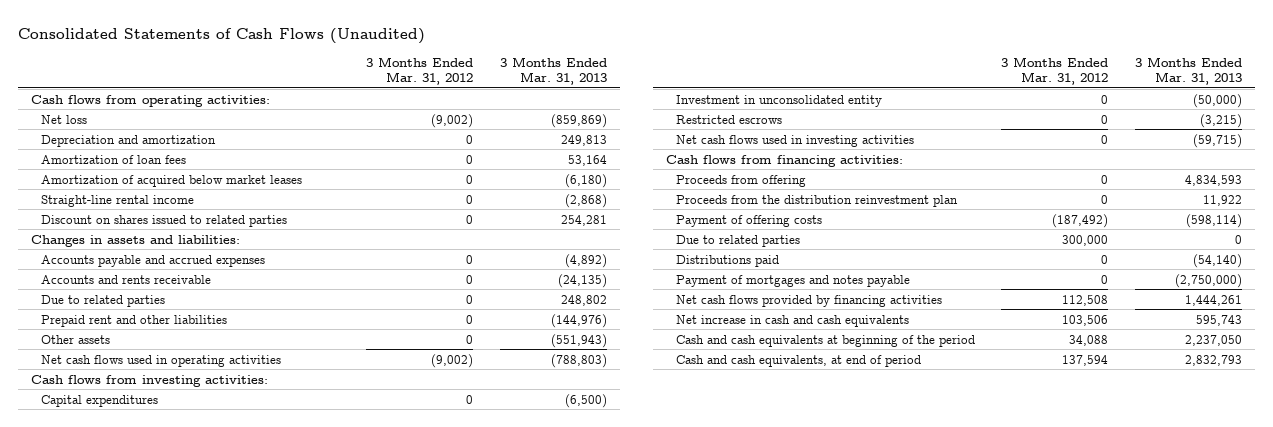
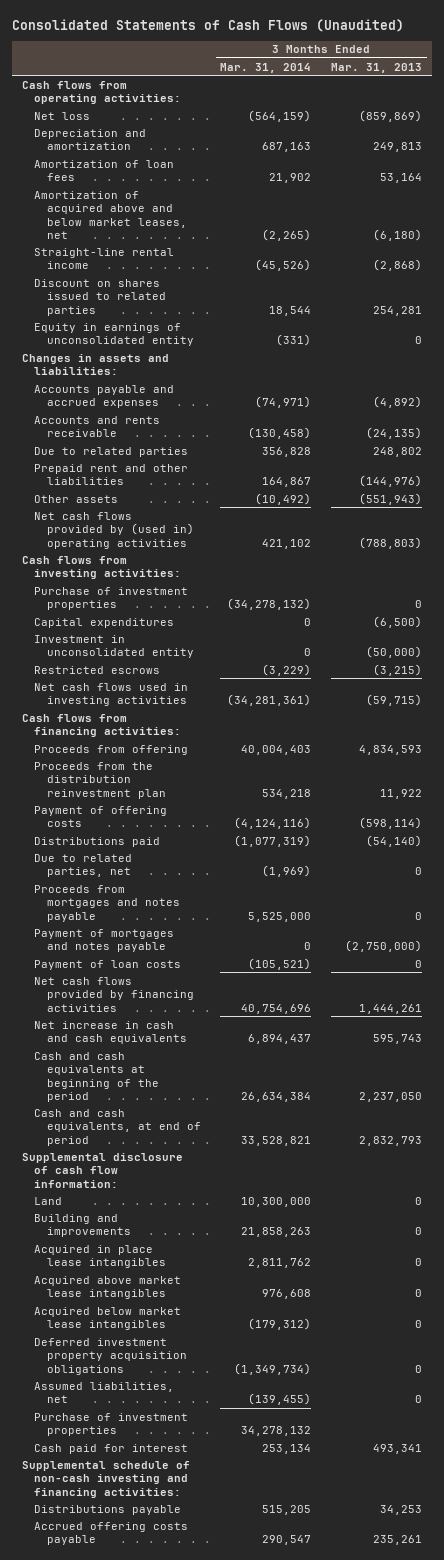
[366,56,474,86] 3 Months Ended Mar. 31, 2012 -> none
none -> [220,62,312,73] Mar. 31, 2014
[41,174,303,187] Amortization of acquired below market leases -> [34,190,187,239] Amortization of acquired above and below market leases, net
none -> [34,322,194,347] Equity in earnings of unconsolidated entity
[41,354,282,367] Net cash flows used in operating activities -> [34,511,194,549] Net cash flows provided by (used in) operating activities
none -> [34,586,189,611] Purchase of investment properties
[676,234,801,247] Due to related parties -> none
none -> [34,853,133,878] Due to related parties, net
none -> [34,884,180,922] Proceeds from mortgages and notes payable
none -> [34,959,182,970] Payment of loan costs
none -> [21,1152,183,1188] Supplemental disclosure of cash flow information:
none -> [34,1196,63,1205] Land
none -> [34,1213,131,1238] Building and improvements
none -> [34,1244,166,1269] Acquired in place lease intangibles
none -> [34,1275,182,1300] Acquired above market lease intangibles
none -> [34,1306,182,1331] Acquired below market lease intangibles
none -> [34,1337,187,1375] Deferred investment property acquisition obligations
none -> [34,1381,175,1404] Assumed liabilities, net
none -> [34,1412,189,1437] Purchase of investment properties
none -> [34,1443,189,1454] Cash paid for interest
none -> [21,1460,190,1498] Supplemental schedule of non-cash investing and financing activities:
none -> [34,1504,182,1515] Distributions payable
none -> [34,1521,189,1546] Accrued offering costs payable

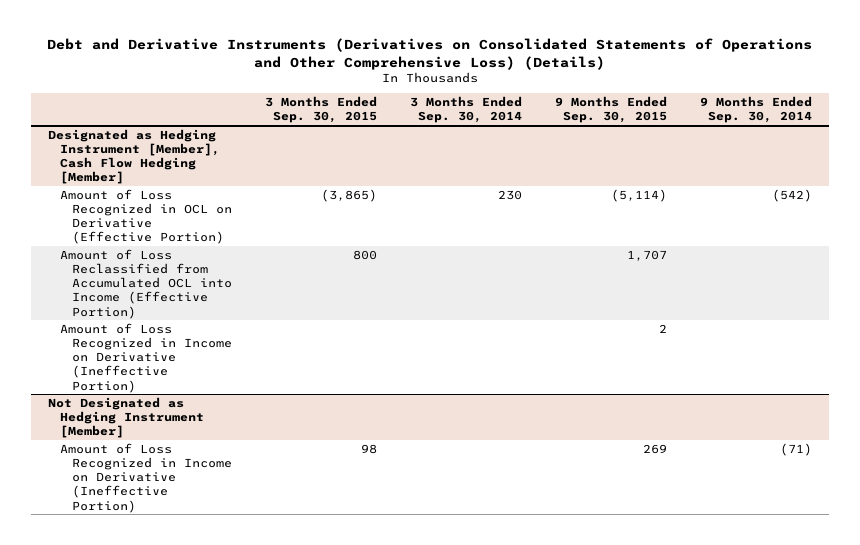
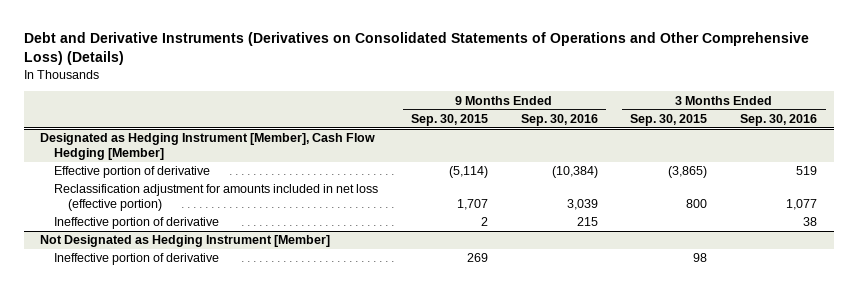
[410,96,523,124] 3 Months Ended Sep. 30, 2014 -> none
[700,96,813,124] 9 Months Ended Sep. 30, 2014 -> none
none -> [520,114,598,127] Sep. 30, 2016
none -> [740,114,818,127] Sep. 30, 2016
[59,188,233,245] Amount of Loss Recognized in OCL on Derivative (Effective Portion) -> [54,166,211,179] Effective portion of derivative
[59,248,233,319] Amount of Loss Reclassified from Accumulated OCL into Income (Effective Portion) -> [54,184,379,212] Reclassification adjustment for amounts included in net loss (effective portion)
[59,322,233,393] Amount of Loss Recognized in Income on Derivative (Ineffective Portion) -> [54,217,220,230] Ineffective portion of derivative
[59,442,233,513] Amount of Loss Recognized in Income on Derivative (Ineffective Portion) -> [54,253,220,266] Ineffective portion of derivative

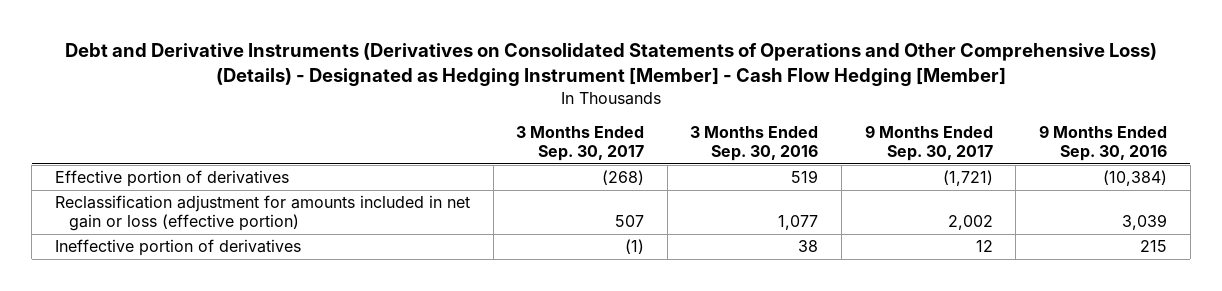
[23,32,809,66] Debt and Derivative Instruments (Derivatives on Consolidated Statements of Operations and Other Comprehensive Loss) (Details) -> [64,42,1157,86] Debt and Derivative Instruments (Derivatives on Consolidated Statements of Operations and Other Comprehensive Loss) (Details) - Designated as Hedging Instrument [Member] - Cash Flow Hedging [Member]
[410,114,488,127] Sep. 30, 2015 -> none
[630,114,708,127] Sep. 30, 2015 -> none
none -> [516,126,645,162] 3 Months Ended Sep. 30, 2017
none -> [864,125,993,162] 9 Months Ended Sep. 30, 2017
[40,133,376,161] Designated as Hedging Instrument [Member], Cash Flow Hedging [Member] -> none
[40,235,331,248] Not Designated as Hedging Instrument [Member] -> none
[54,253,220,266] Ineffective portion of derivative -> none
[54,166,211,179] Effective portion of derivative -> [54,170,289,188] Effective portion of derivatives
[54,184,379,212] Reclassification adjustment for amounts included in net loss (effective portion) -> [54,195,470,232] Reclassification adjustment for amounts included in net gain or loss (effective portion)
[54,217,220,230] Ineffective portion of derivative -> [54,239,301,257] Ineffective portion of derivatives

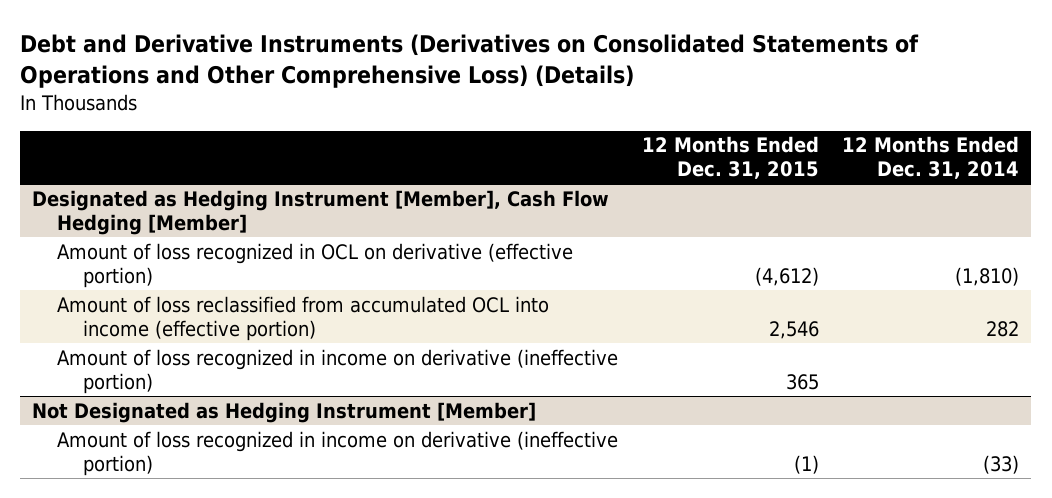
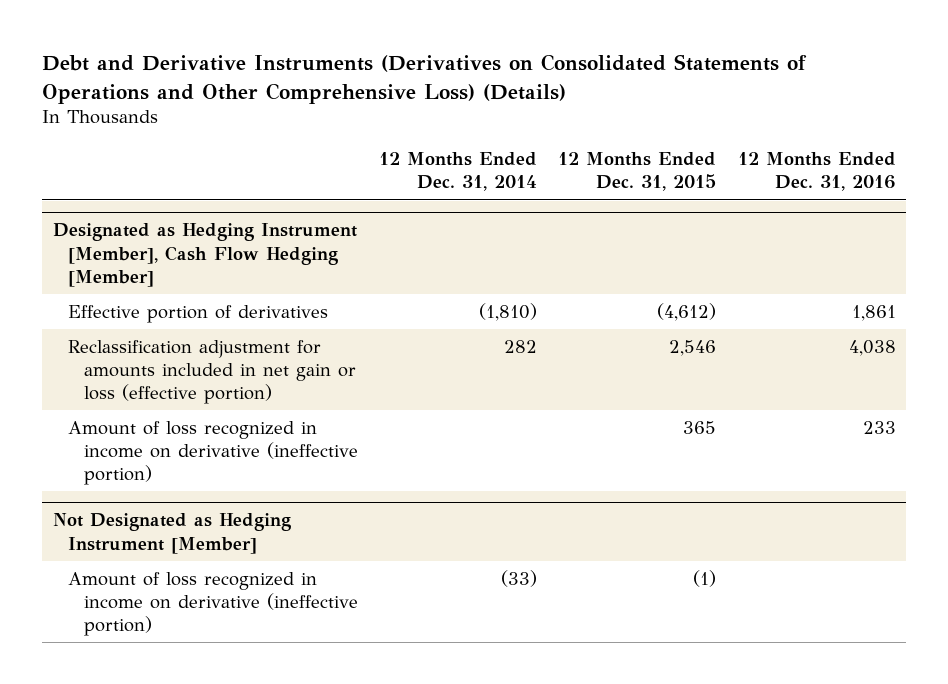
none -> [737,152,896,192] 12 Months Ended Dec. 31, 2016
[57,242,574,288] Amount of loss recognized in OCL on derivative (effective portion) -> [68,304,329,323] Effective portion of derivatives
[57,295,550,341] Amount of loss reclassified from accumulated OCL into income (effective portion) -> [68,339,356,405] Reclassification adjustment for amounts included in net gain or loss (effective portion)

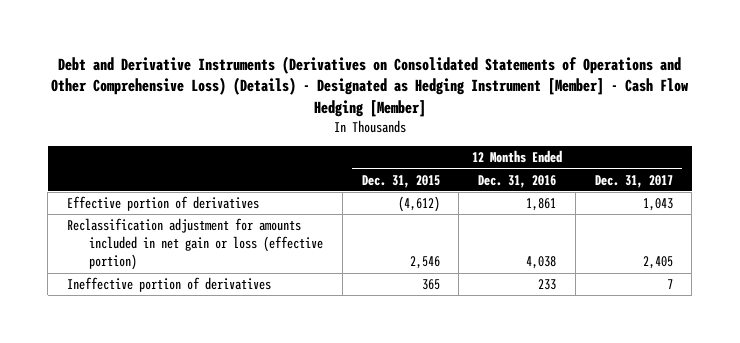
[41,54,807,104] Debt and Derivative Instruments (Derivatives on Consolidated Statements of Operations and Other Comprehensive Loss) (Details) -> [50,55,689,118] Debt and Derivative Instruments (Derivatives on Consolidated Statements of Operations and Other Comprehensive Loss) (Details) - Designated as Hedging Instrument [Member] - Cash Flow Hedging [Member]
[379,152,538,192] 12 Months Ended Dec. 31, 2014 -> none
none -> [594,174,673,188] Dec. 31, 2017
[52,223,357,287] Designated as Hedging Instrument [Member], Cash Flow Hedging [Member] -> none
[52,513,291,554] Not Designated as Hedging Instrument [Member] -> none
[68,571,358,637] Amount of loss recognized in income on derivative (ineffective portion) -> none
[68,420,358,486] Amount of loss recognized in income on derivative (ineffective portion) -> [66,277,271,293] Ineffective portion of derivatives

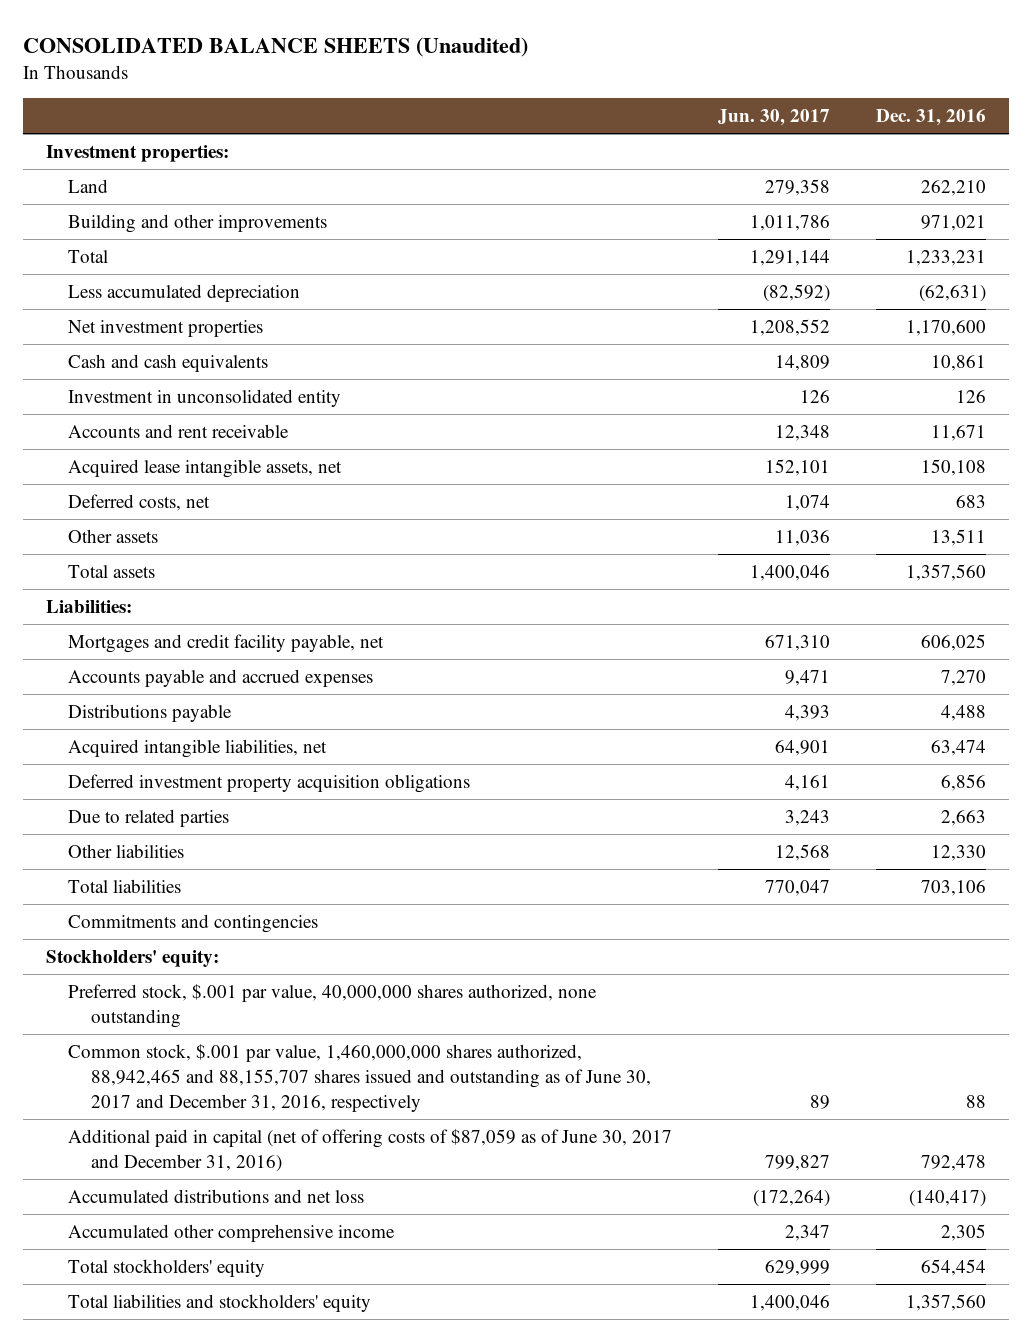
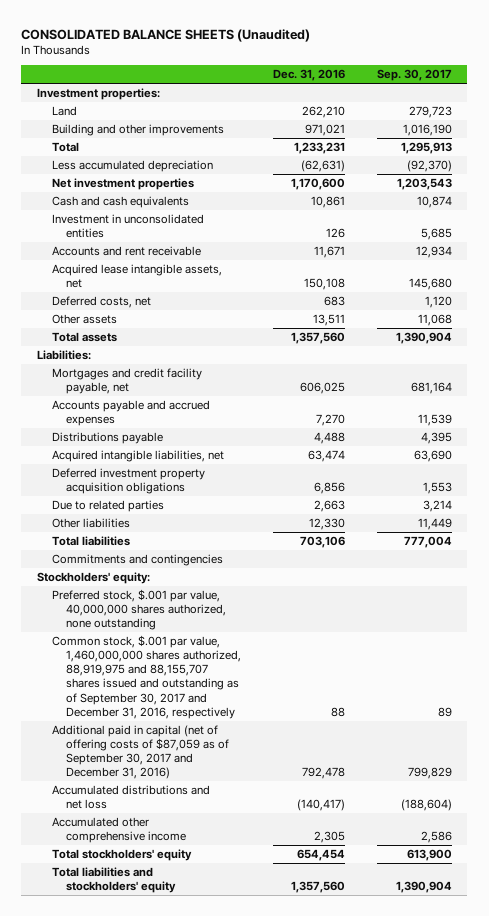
[718,108,831,126] Jun. 30, 2017 -> none
none -> [376,69,452,82] Sep. 30, 2017
[68,388,342,407] Investment in unconsolidated entity -> [51,213,204,239] Investment in unconsolidated entities
[68,1043,651,1112] Common stock, $.001 par value, 1,460,000,000 shares authorized, 88,942,465 and 88,155,707 shares issued and outstanding as of June 30, 2017 and December 31, 2016, respectively -> [51,634,241,719] Common stock, $.001 par value, 1,460,000,000 shares authorized, 88,919,975 and 88,155,707 shares issued and outstanding as of September 30, 2017 and December 31, 2016, respectively
[68,1128,673,1172] Additional paid in capital (net of offering costs of $87,059 as of June 30, 2017 and December 31, 2016) -> [51,724,229,780] Additional paid in capital (net of offering costs of $87,059 as of September 30, 2017 and December 31, 2016)

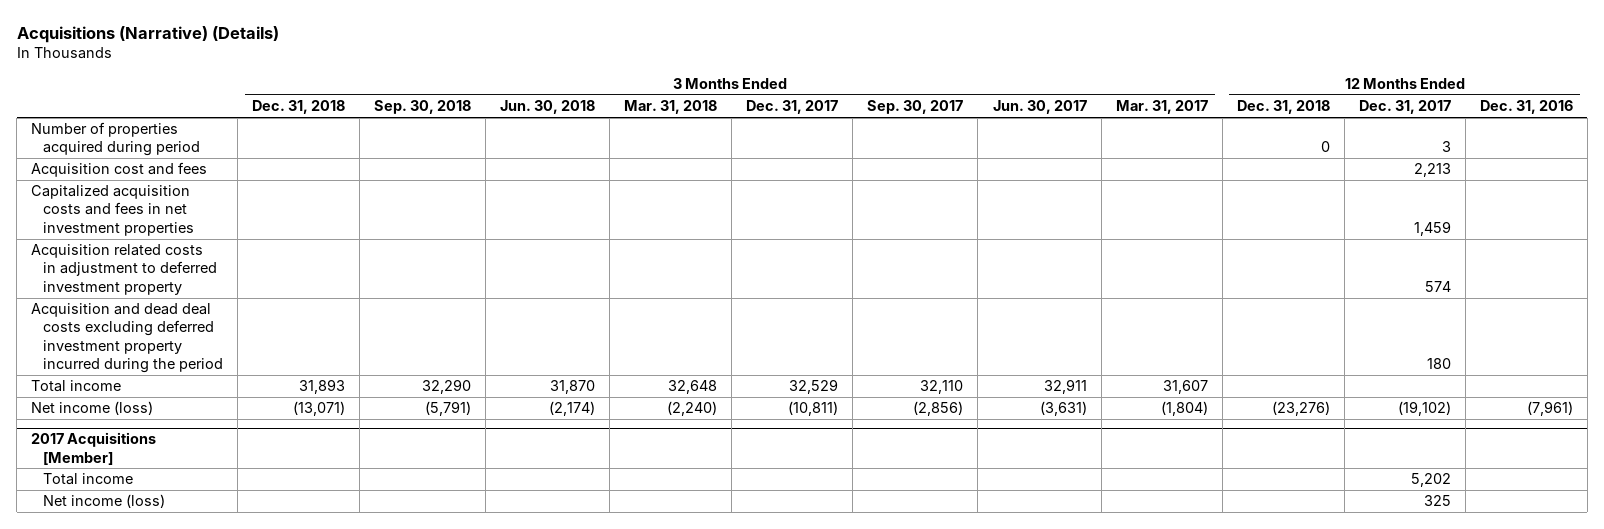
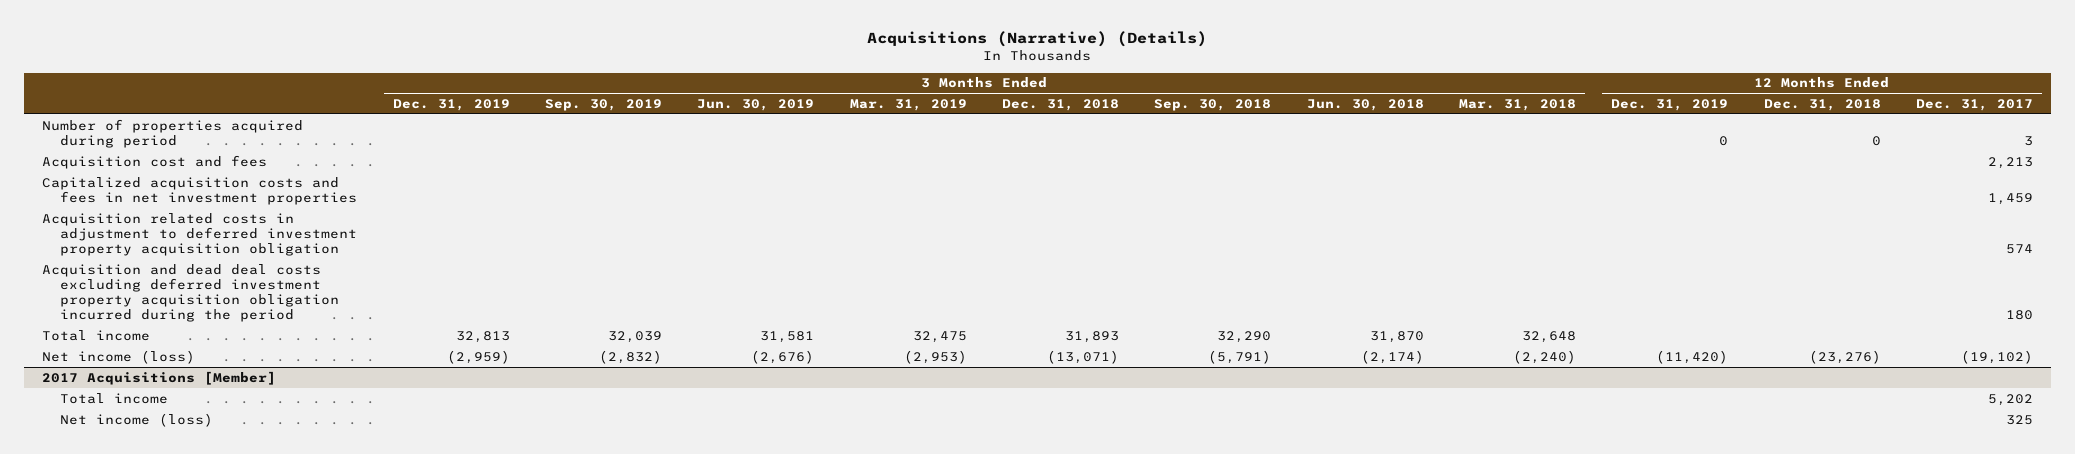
[746,100,839,115] Dec. 31, 2017 -> none
[867,100,964,115] Sep. 30, 2017 -> none
[992,100,1087,115] Jun. 30, 2017 -> none
[1115,100,1208,115] Mar. 31, 2017 -> none
[1479,100,1573,115] Dec. 31, 2016 -> none
none -> [392,98,510,111] Dec. 31, 2019
none -> [544,98,662,111] Sep. 30, 2019
none -> [697,98,815,111] Jun. 30, 2019
none -> [849,98,967,111] Mar. 31, 2019
none -> [1611,98,1729,111] Dec. 31, 2019
[31,244,217,295] Acquisition related costs in adjustment to deferred investment property -> [41,212,358,257] Acquisition related costs in adjustment to deferred investment property acquisition obligation
[31,303,223,373] Acquisition and dead deal costs excluding deferred investment property incurred during the period -> [41,263,340,323] Acquisition and dead deal costs excluding deferred investment property acquisition obligation incurred during the period

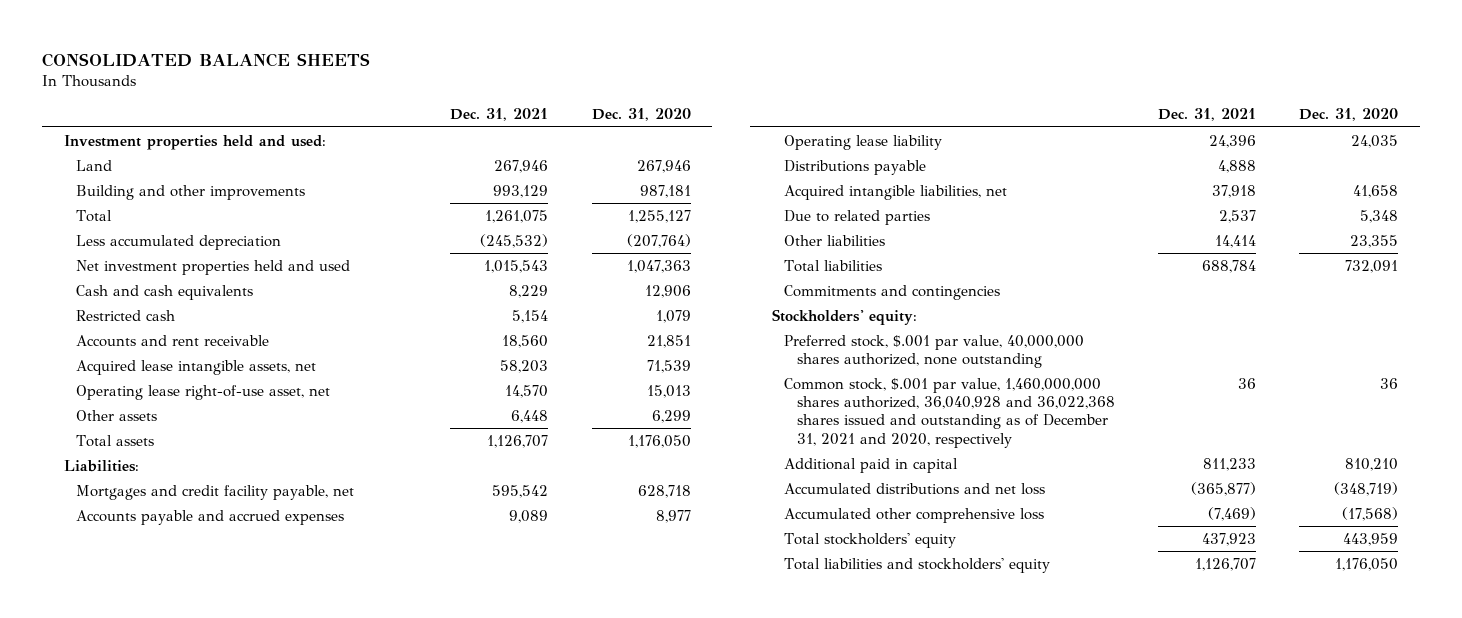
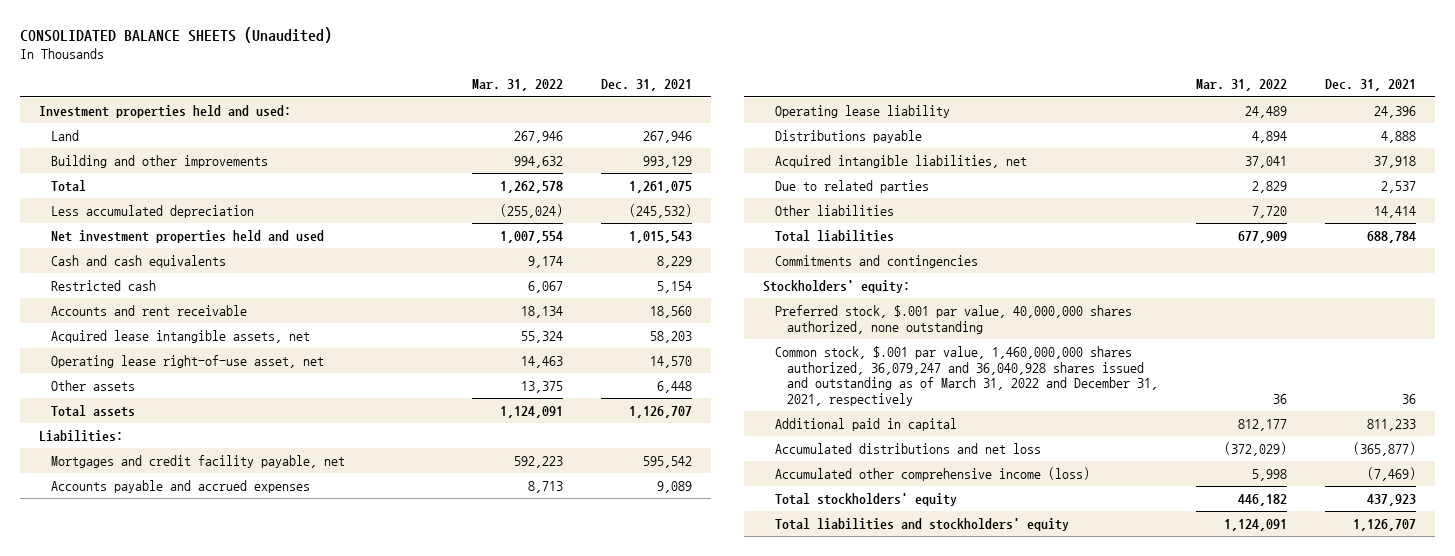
[42,52,371,67] CONSOLIDATED BALANCE SHEETS -> [19,27,332,44] CONSOLIDATED BALANCE SHEETS (Unaudited)
[591,108,691,122] Dec. 31, 2020 -> none
none -> [471,79,563,92] Mar. 31, 2022
[784,377,1115,448] Common stock, $.001 par value, 1,460,000,000 shares authorized, 36,040,928 and 36,022,368 shares issued and outstanding as of December 31, 2021 and 2020, respectively -> [775,345,1159,407] Common stock, $.001 par value, 1,460,000,000 shares authorized, 36,079,247 and 36,040,928 shares issued and outstanding as of March 31, 2022 and December 31, 2021, respectively
[784,507,1045,523] Accumulated other comprehensive loss -> [775,466,1091,481] Accumulated other comprehensive income (loss)

